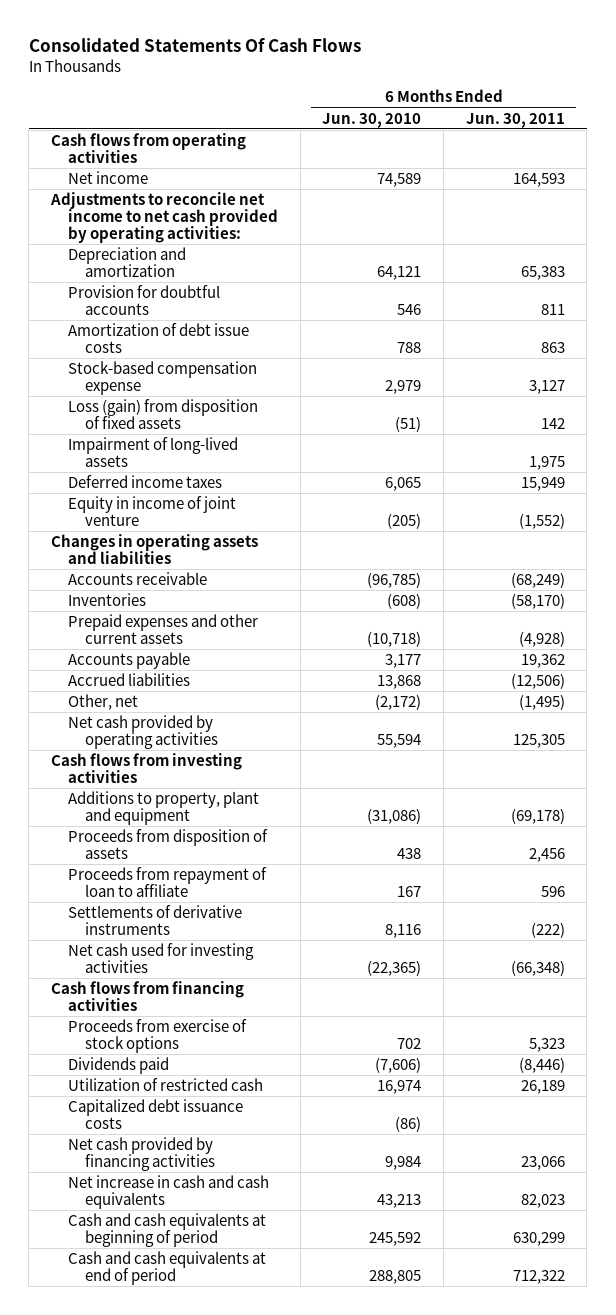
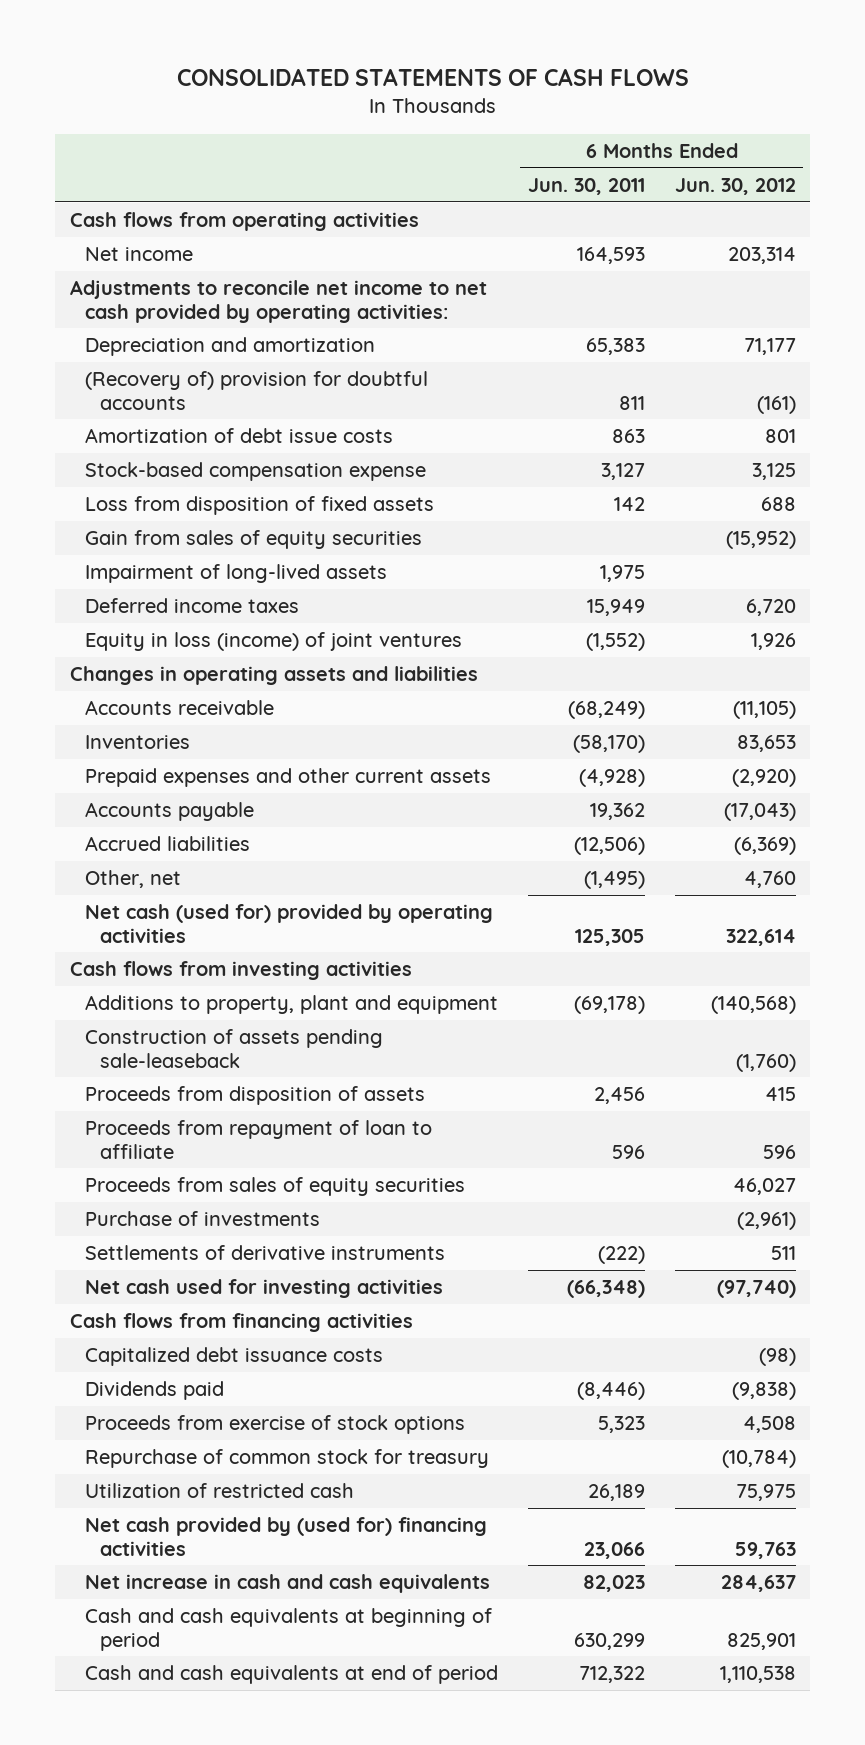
[28,37,361,52] Consolidated Statements Of Cash Flows -> [176,68,689,87] CONSOLIDATED STATEMENTS OF CASH FLOWS
[322,112,422,128] Jun. 30, 2010 -> none
none -> [674,178,796,196] Jun. 30, 2012
[68,285,221,316] Provision for doubtful accounts -> [84,371,428,410] (Recovery of) provision for doubtful accounts
[68,399,259,430] Loss (gain) from disposition of fixed assets -> [84,496,434,516] Loss from disposition of fixed assets
none -> [84,530,422,550] Gain from sales of equity securities
[68,496,237,527] Equity in income of joint venture -> [84,632,462,652] Equity in loss (income) of joint ventures
[68,715,219,750] Net cash provided by operating activities -> [84,904,493,943] Net cash (used for) provided by operating activities
none -> [84,1029,383,1068] Construction of assets pending sale-leaseback
none -> [84,1177,465,1197] Proceeds from sales of equity securities
none -> [84,1211,320,1227] Purchase of investments
[68,1099,244,1130] Capitalized debt issuance costs -> [84,1347,383,1367] Capitalized debt issuance costs
[68,1019,248,1054] Proceeds from exercise of stock options -> [84,1415,465,1435] Proceeds from exercise of stock options
none -> [84,1449,489,1469] Repurchase of common stock for treasury
[68,1137,216,1172] Net cash provided by financing activities -> [84,1517,487,1556] Net cash provided by (used for) financing activities

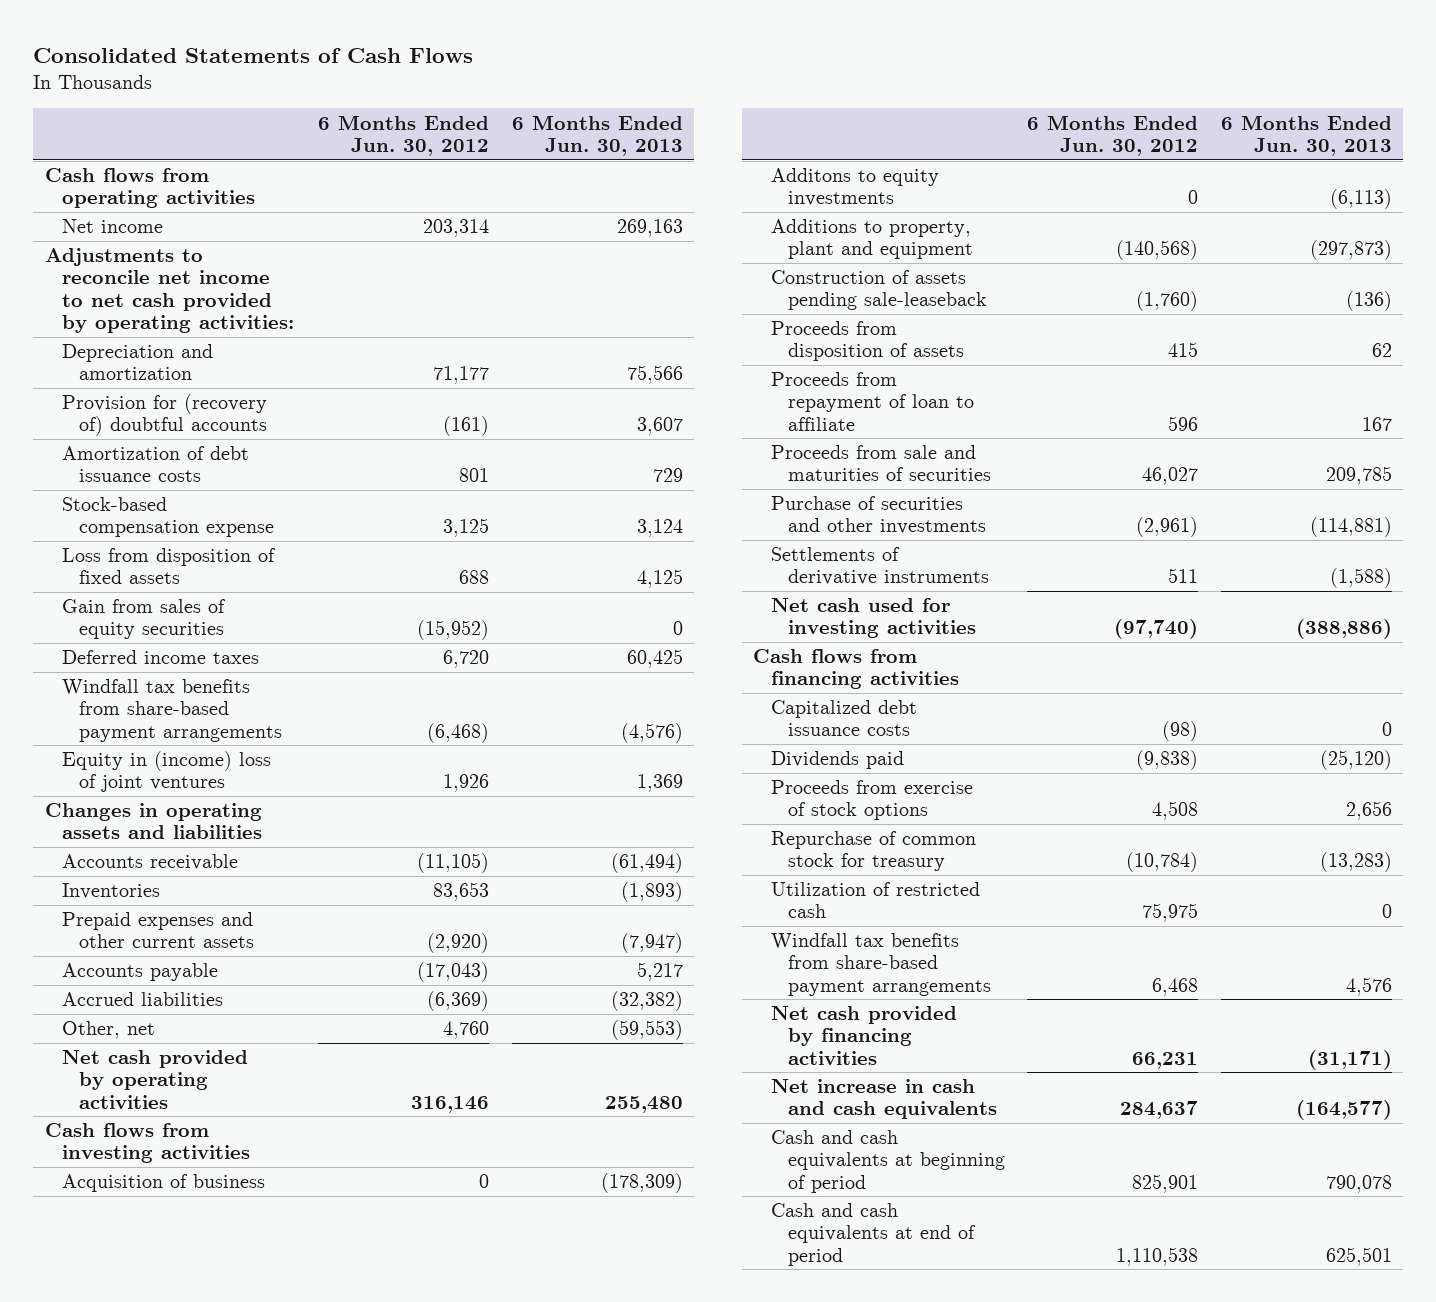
[176,68,689,87] CONSOLIDATED STATEMENTS OF CASH FLOWS -> [33,48,474,64] Consolidated Statements of Cash Flows
[527,178,645,196] Jun. 30, 2011 -> none
none -> [511,114,683,156] 6 Months Ended Jun. 30, 2013
[84,371,428,410] (Recovery of) provision for doubtful accounts -> [61,394,267,437] Provision for (recovery of) doubtful accounts
[84,428,393,444] Amortization of debt issue costs -> [61,446,249,483] Amortization of debt issuance costs
[84,564,387,584] Impairment of long-lived assets -> none
none -> [61,679,282,742] Windfall tax benefits from share-based payment arrangements
[84,632,462,652] Equity in loss (income) of joint ventures -> [61,751,271,793] Equity in (income) loss of joint ventures
[84,904,493,943] Net cash (used for) provided by operating activities -> [61,1050,248,1109] Net cash provided by operating activities
[725,928,796,946] 322,614 -> [411,1095,490,1113] 316,146
none -> [61,1174,265,1193] Acquisition of business
none -> [770,168,939,207] Additons to equity investments
[84,1177,465,1197] Proceeds from sales of equity securities -> [770,445,991,482] Proceeds from sale and maturities of securities
[84,1211,320,1227] Purchase of investments -> [770,496,986,535] Purchase of securities and other investments
none -> [770,933,991,996] Windfall tax benefits from share-based payment arrangements
[84,1517,487,1556] Net cash provided by (used for) financing activities -> [770,1006,957,1065] Net cash provided by financing activities
[734,1541,796,1559] 59,763 -> [1132,1051,1199,1069] 66,231

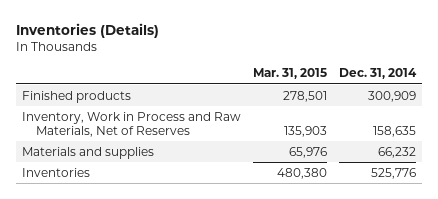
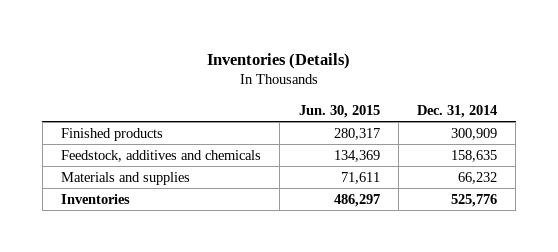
[253,68,328,80] Mar. 31, 2015 -> none
none -> [298,104,380,118] Jun. 30, 2015
[22,111,242,138] Inventory, Work in Process and Raw Materials, Net of Reserves -> [61,149,262,162] Feedstock, additives and chemicals

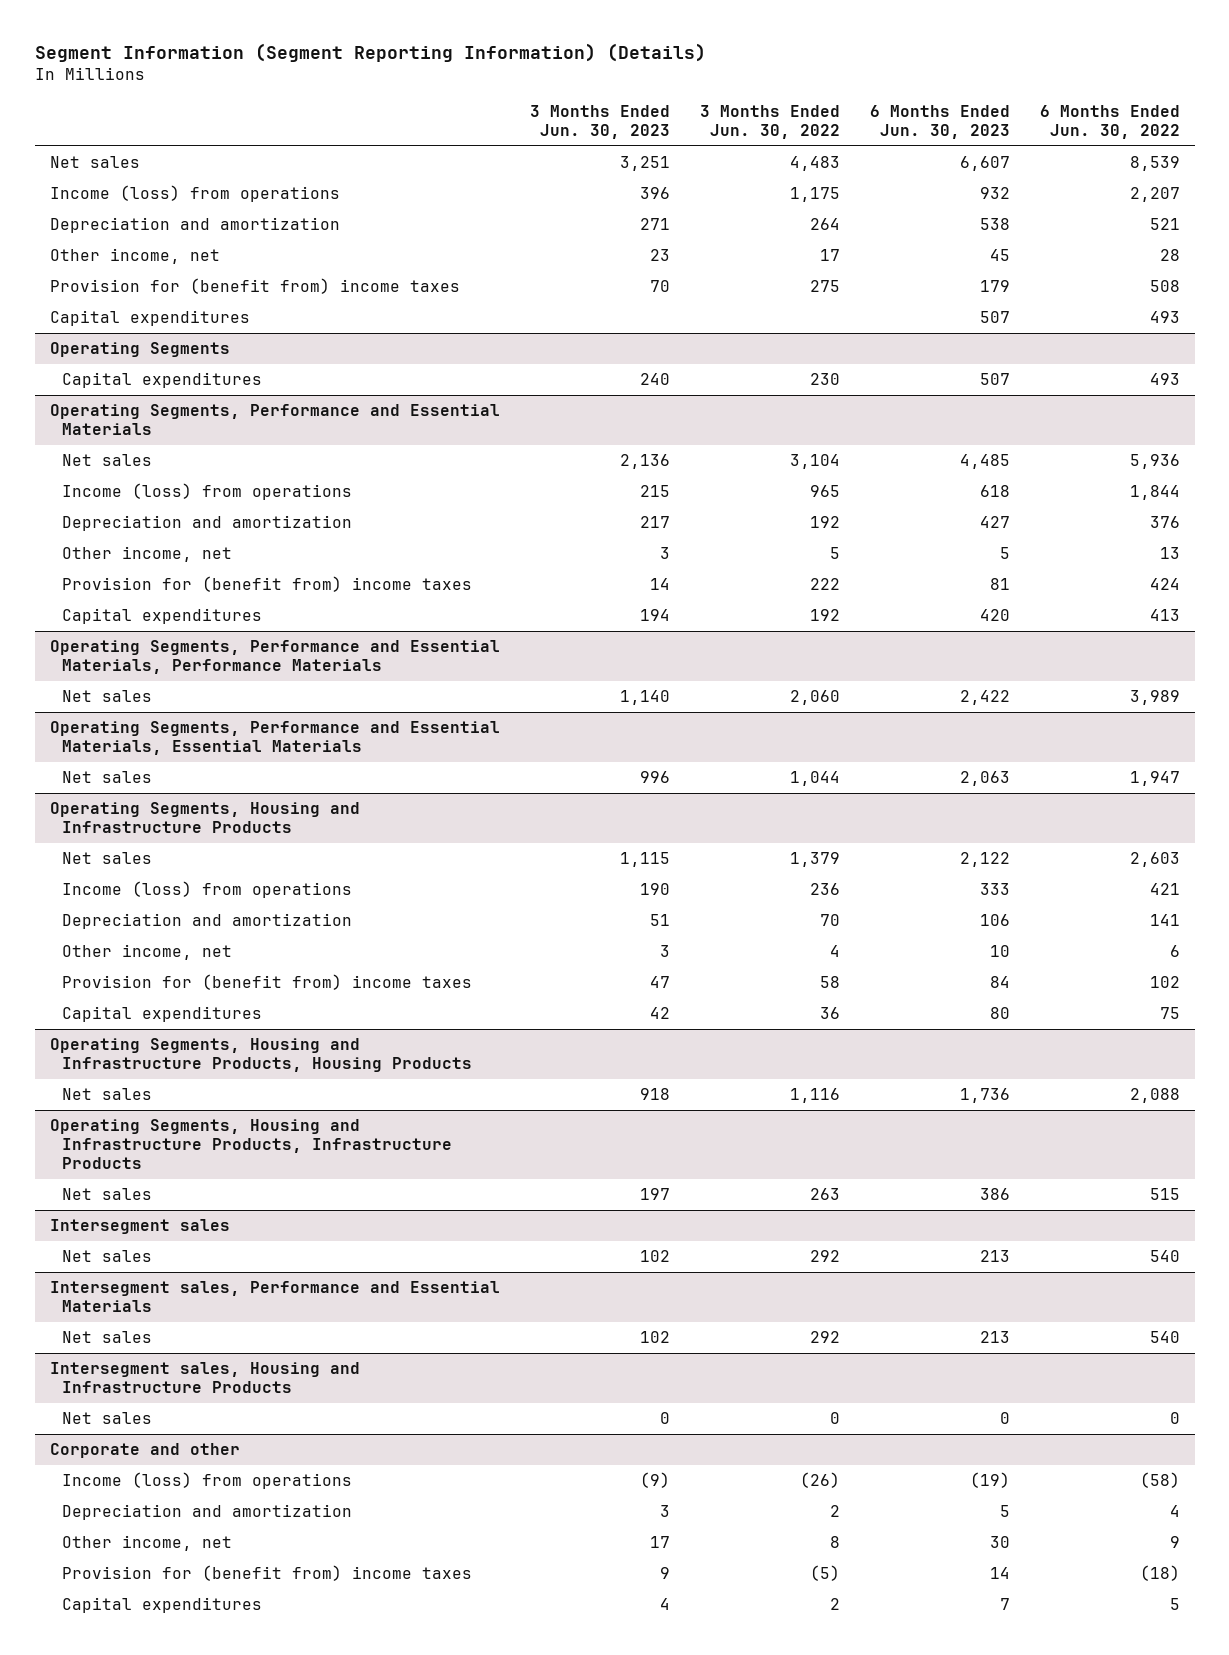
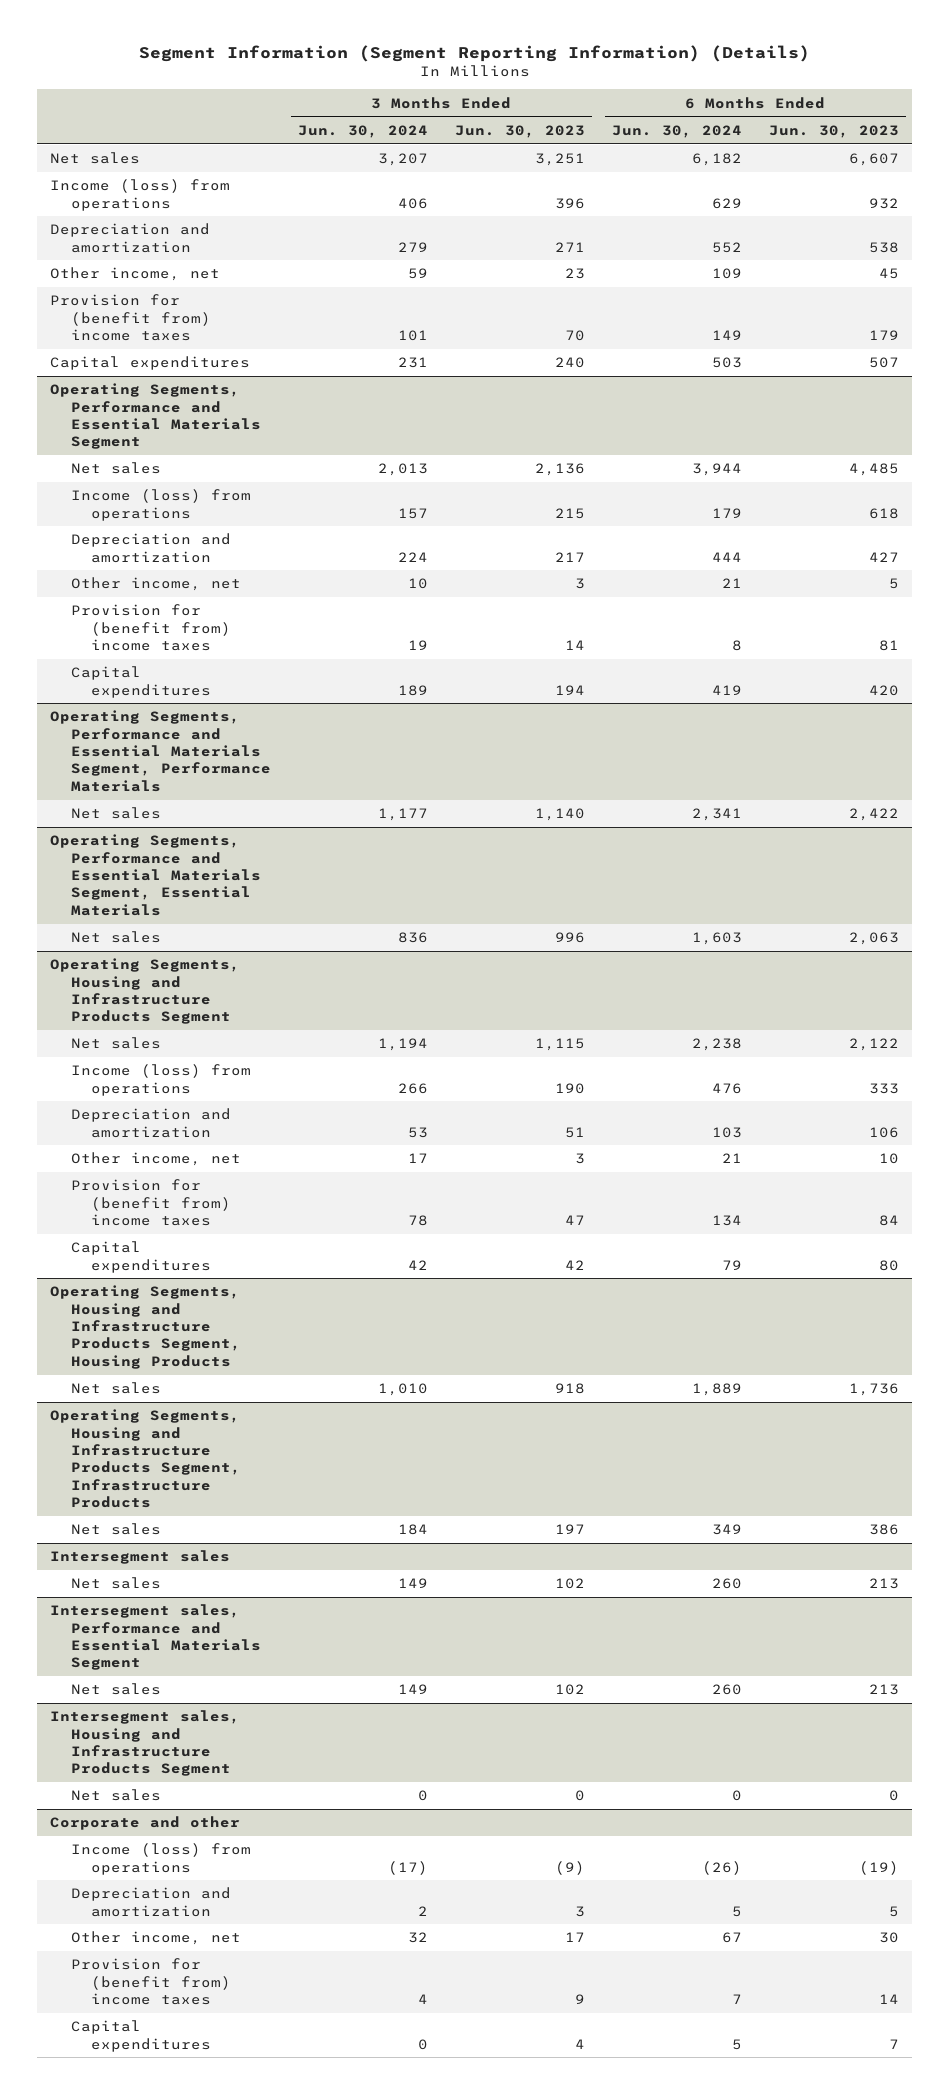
[699,105,840,140] 3 Months Ended Jun. 30, 2022 -> none
[1039,105,1180,140] 6 Months Ended Jun. 30, 2022 -> none
none -> [297,124,428,138] Jun. 30, 2024
none -> [611,124,742,138] Jun. 30, 2024
[49,310,250,327] Capital expenditures -> none
[49,342,230,358] Operating Segments -> none
[49,404,500,436] Operating Segments, Performance and Essential Materials -> [50,383,261,450] Operating Segments, Performance and Essential Materials Segment
[49,640,500,675] Operating Segments, Performance and Essential Materials, Performance Materials -> [50,710,271,792] Operating Segments, Performance and Essential Materials Segment, Performance Materials
[49,721,500,756] Operating Segments, Performance and Essential Materials, Essential Materials -> [50,834,261,916] Operating Segments, Performance and Essential Materials Segment, Essential Materials
[49,802,360,834] Operating Segments, Housing and Infrastructure Products -> [50,958,241,1025] Operating Segments, Housing and Infrastructure Products Segment
[49,1038,472,1073] Operating Segments, Housing and Infrastructure Products, Housing Products -> [50,1285,241,1369] Operating Segments, Housing and Infrastructure Products Segment, Housing Products
[49,1119,452,1170] Operating Segments, Housing and Infrastructure Products, Infrastructure Products -> [50,1409,241,1509] Operating Segments, Housing and Infrastructure Products Segment, Infrastructure Products
[49,1281,500,1313] Intersegment sales, Performance and Essential Materials -> [50,1604,261,1671] Intersegment sales, Performance and Essential Materials Segment
[49,1362,360,1394] Intersegment sales, Housing and Infrastructure Products -> [50,1710,241,1777] Intersegment sales, Housing and Infrastructure Products Segment

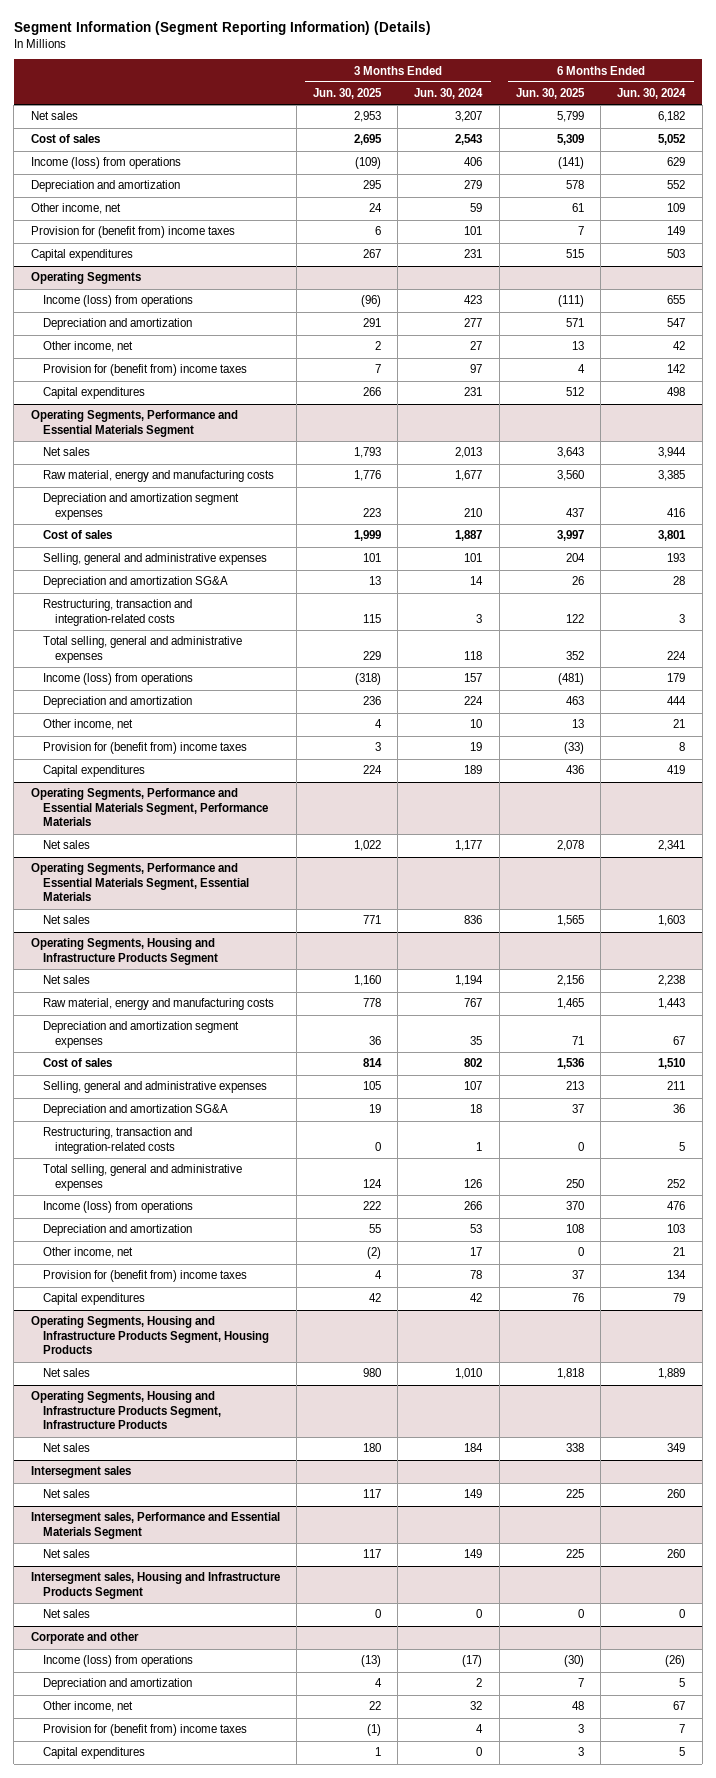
[454,124,585,138] Jun. 30, 2023 -> none
[768,124,899,138] Jun. 30, 2023 -> none
none -> [313,88,383,100] Jun. 30, 2025
none -> [515,88,585,100] Jun. 30, 2025
none -> [30,134,100,144] Cost of sales
none -> [30,272,141,285] Operating Segments
none -> [42,295,193,308] Income (loss) from operations
none -> [42,318,192,331] Depreciation and amortization
none -> [42,341,133,353] Other income, net
none -> [42,364,247,377] Provision for (benefit from) income taxes
none -> [42,387,145,400] Capital expenditures
none -> [42,470,274,483] Raw material, energy and manufacturing costs
none -> [42,493,239,520] Depreciation and amortization segment expenses
none -> [42,530,112,540] Cost of sales
none -> [42,553,267,566] Selling, general and administrative expenses
none -> [42,576,228,589] Depreciation and amortization SG&A
none -> [42,599,192,626] Restructuring, transaction and integration-related costs
none -> [42,636,242,663] Total selling, general and administrative expenses
none -> [42,998,274,1011] Raw material, energy and manufacturing costs
none -> [42,1021,239,1048] Depreciation and amortization segment expenses
none -> [42,1058,112,1068] Cost of sales
none -> [42,1081,267,1094] Selling, general and administrative expenses
none -> [42,1104,228,1117] Depreciation and amortization SG&A
none -> [42,1127,192,1154] Restructuring, transaction and integration-related costs
none -> [42,1164,242,1191] Total selling, general and administrative expenses

